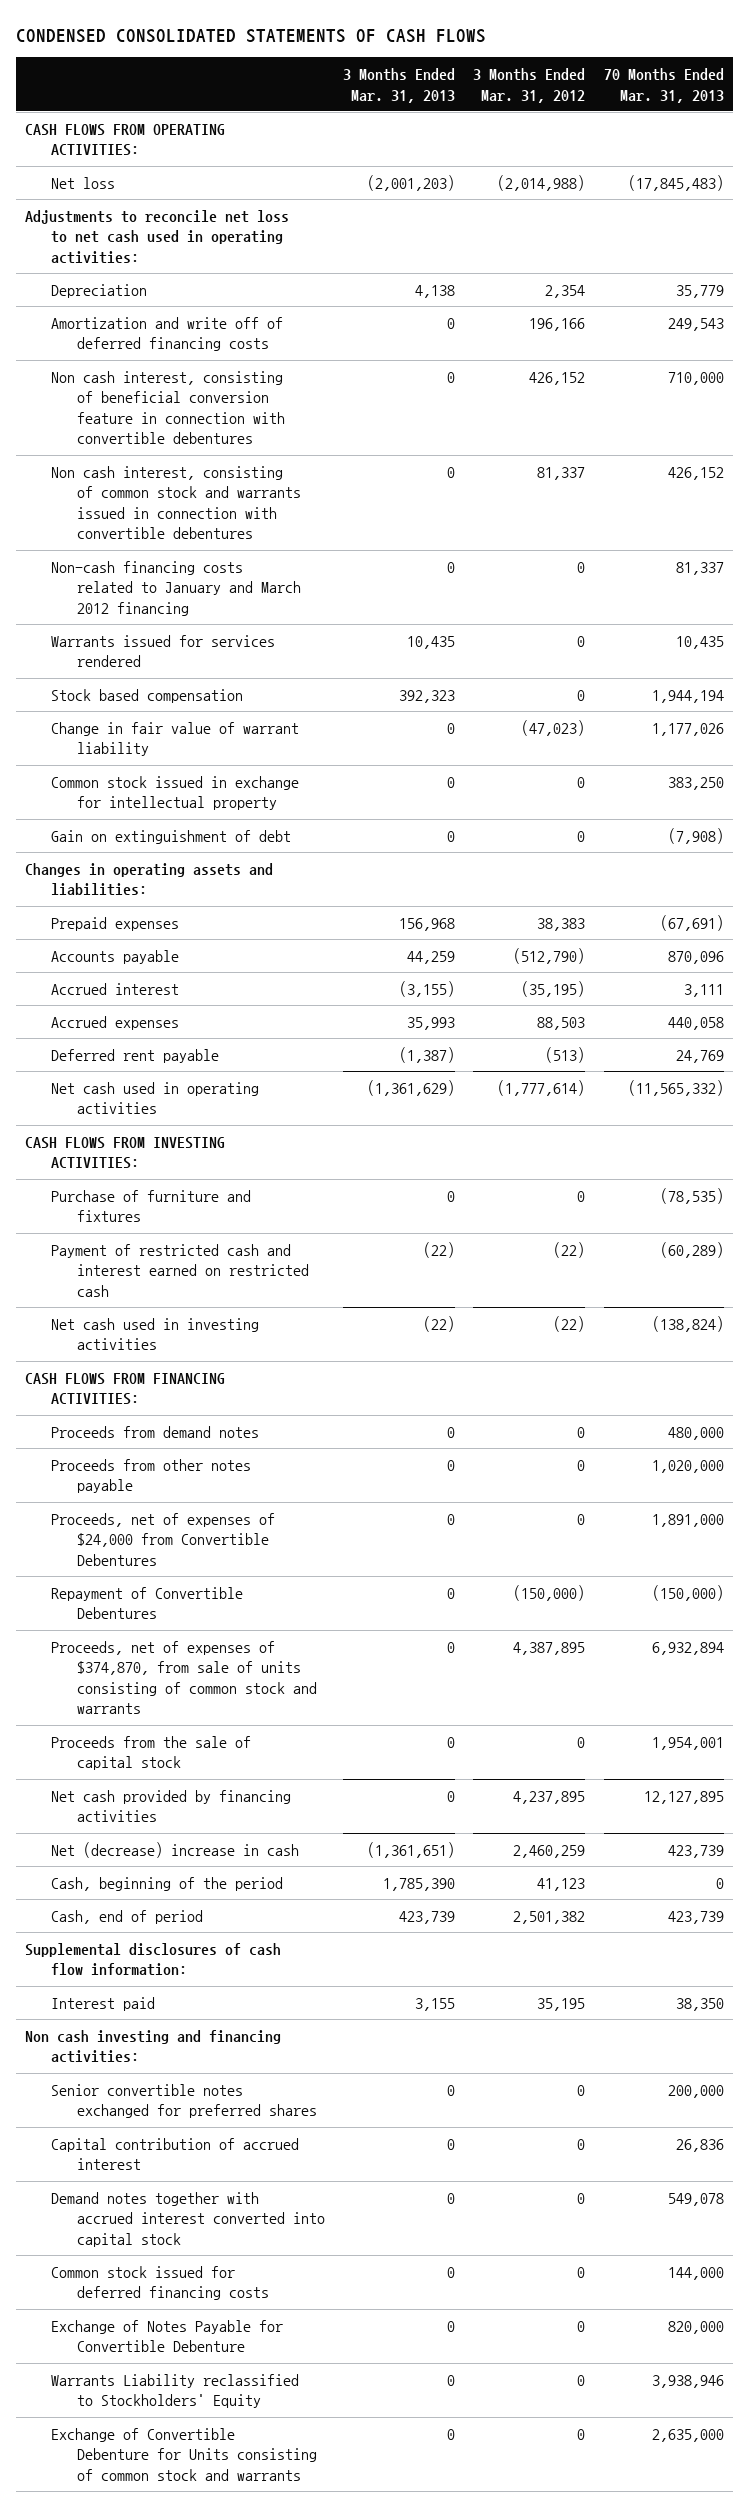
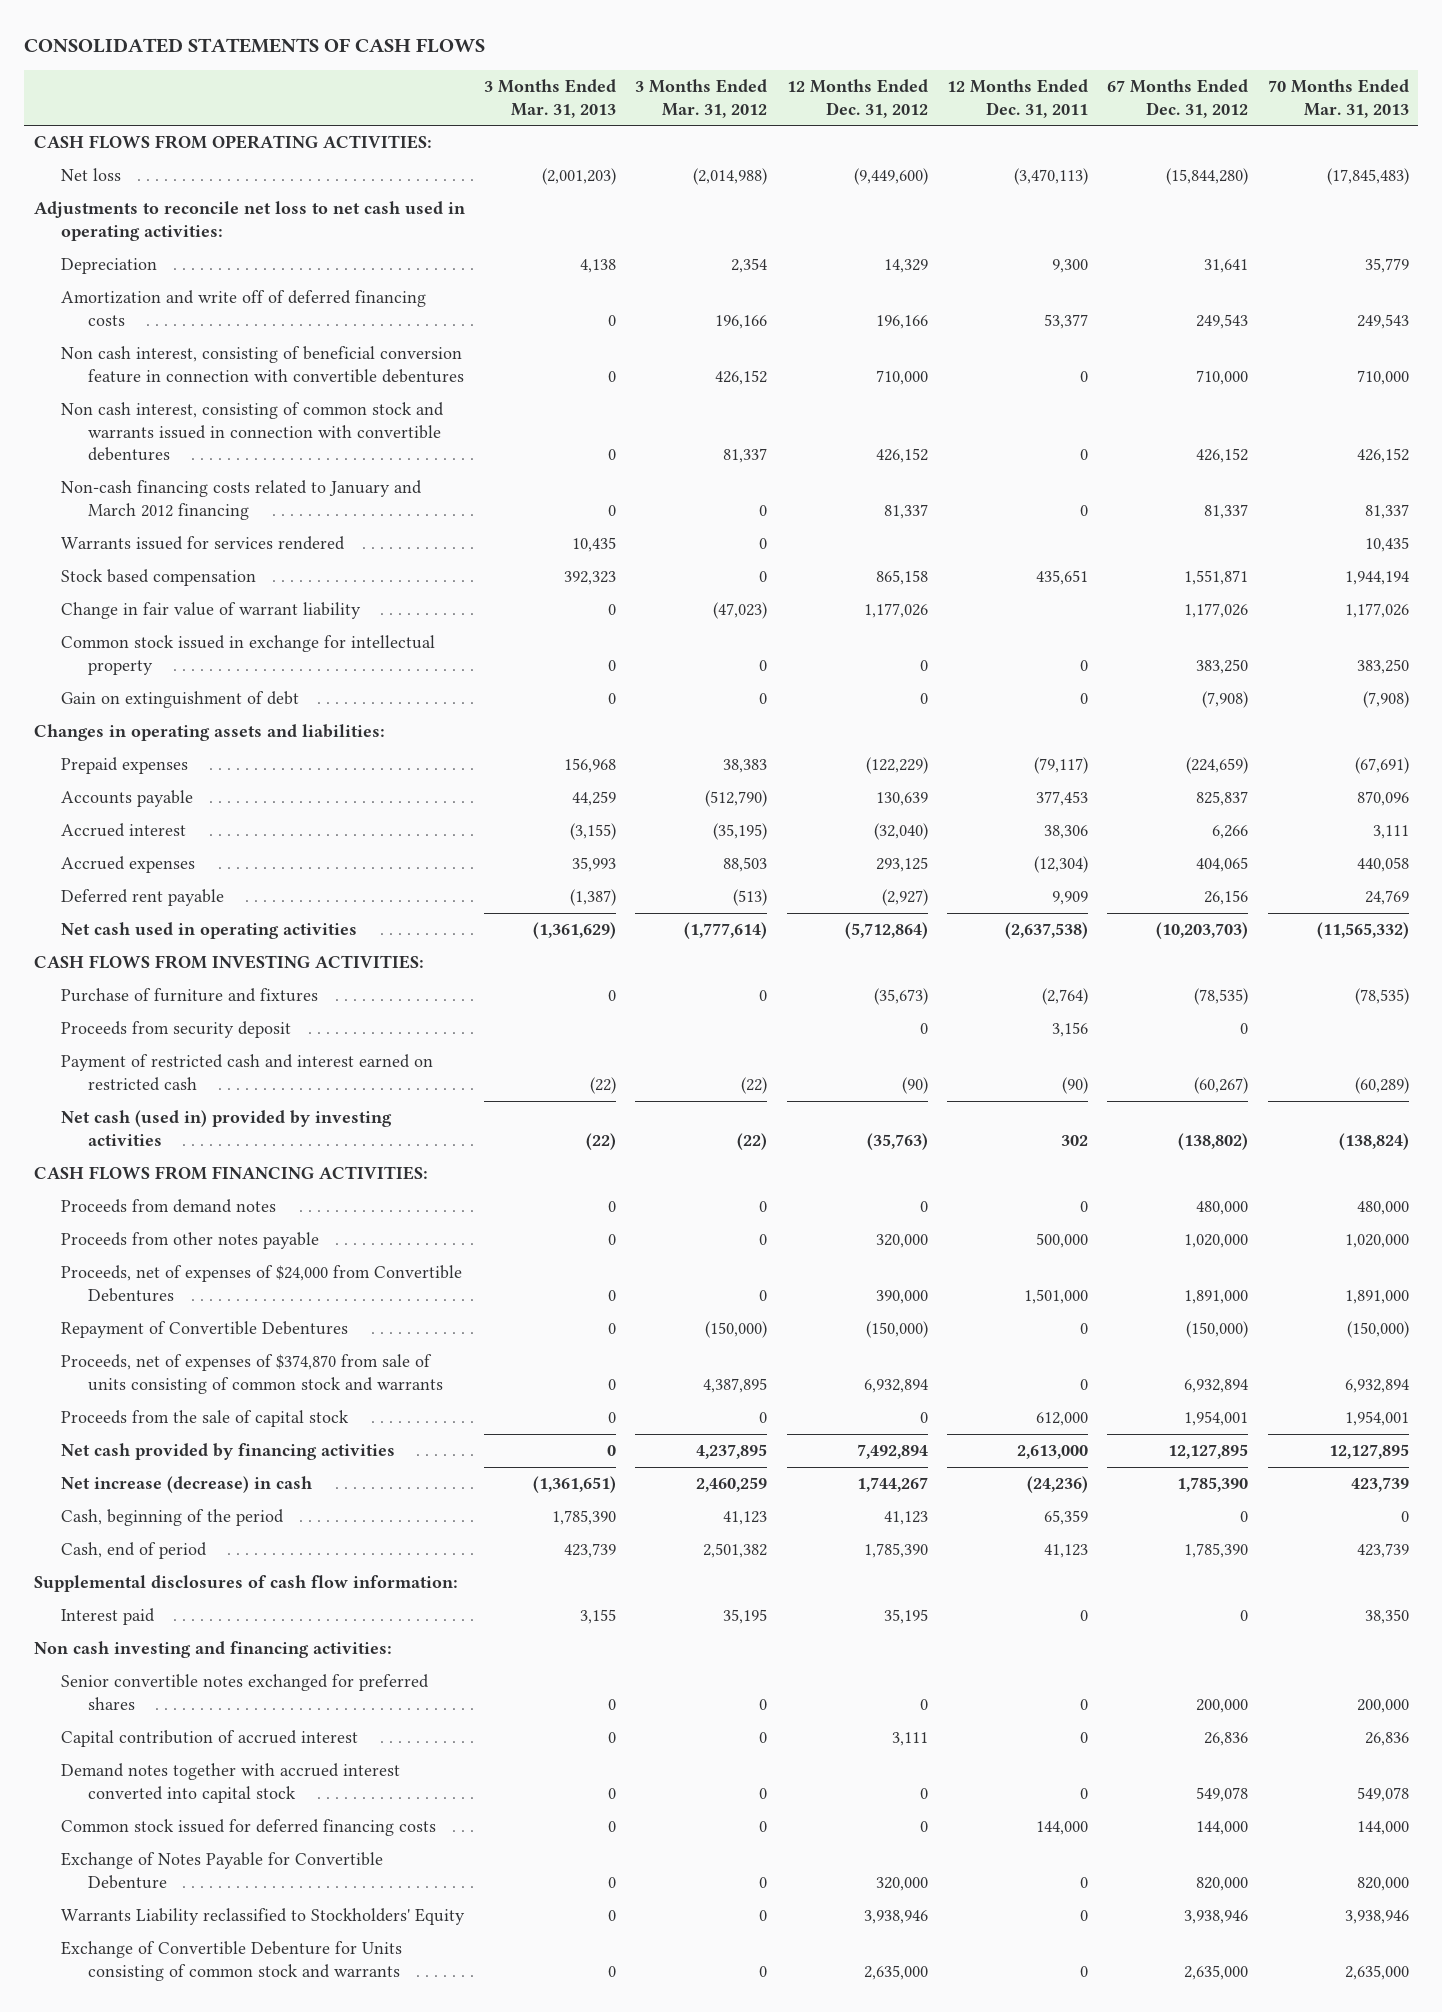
[16,29,487,44] CONDENSED CONSOLIDATED STATEMENTS OF CASH FLOWS -> [23,37,485,53] CONSOLIDATED STATEMENTS OF CASH FLOWS
none -> [786,79,928,118] 12 Months Ended Dec. 31, 2012
none -> [946,79,1088,118] 12 Months Ended Dec. 31, 2011
none -> [1107,79,1249,118] 67 Months Ended Dec. 31, 2012
none -> [60,1021,291,1039] Proceeds from security deposit
[51,1317,260,1351] Net cash used in investing activities -> [60,1110,392,1146] Net cash (used in) provided by investing activities
[51,1640,317,1715] Proceeds, net of expenses of $374,870, from sale of units consisting of common stock and warrants -> [60,1354,444,1394] Proceeds, net of expenses of $374,870 from sale of units consisting of common stock and warrants
[51,1841,300,1858] Net (decrease) increase in cash -> [60,1476,312,1494] Net increase (decrease) in cash

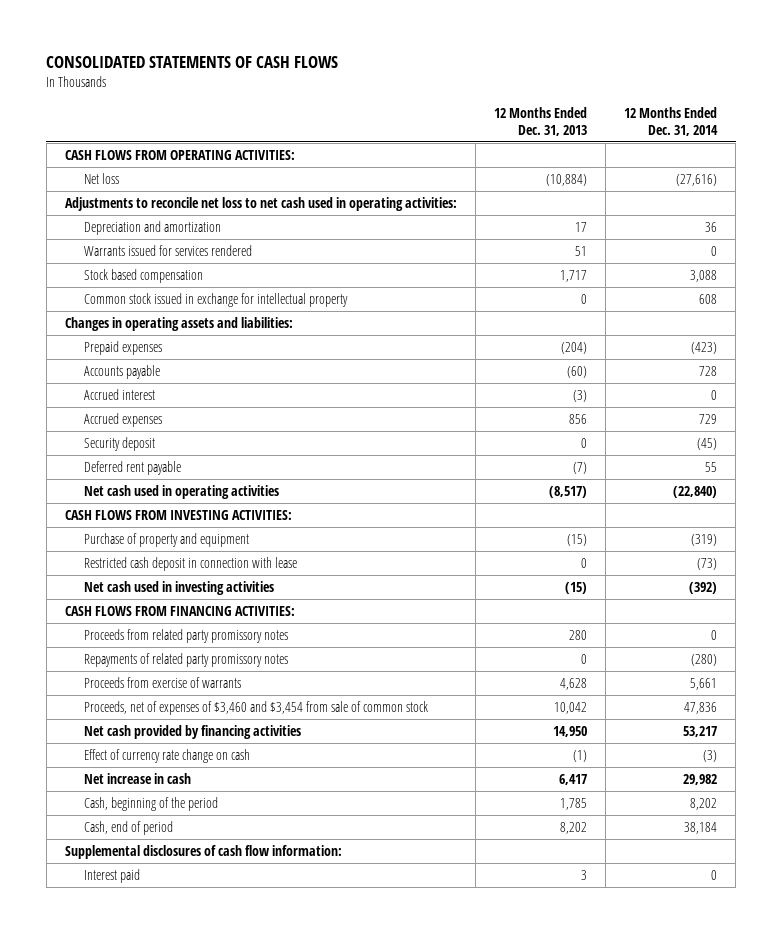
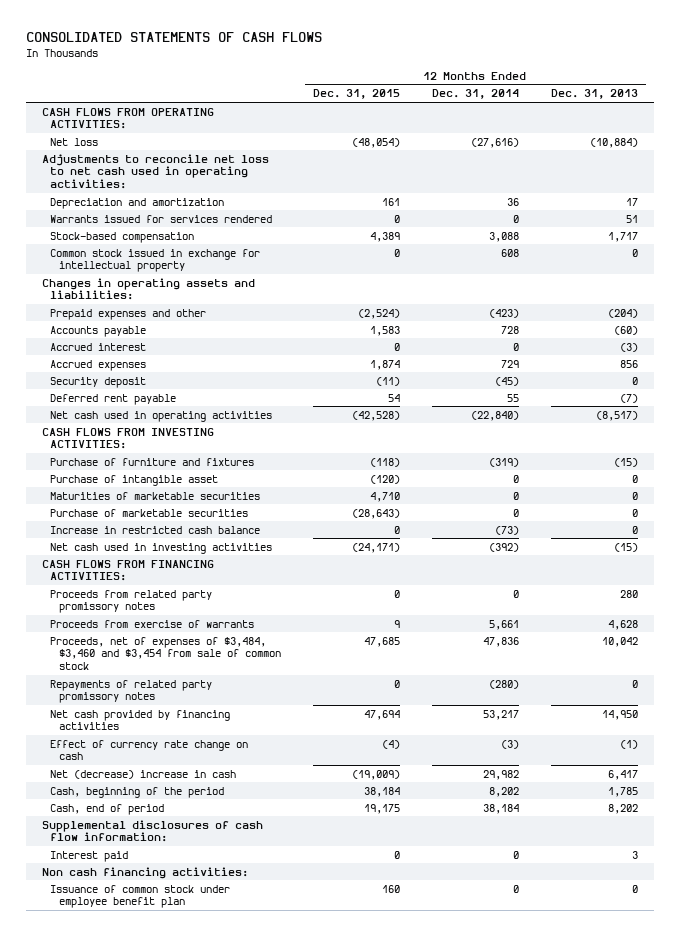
none -> [312,89,400,100] Dec. 31, 2015
[83,268,203,283] Stock based compensation -> [50,231,195,243] Stock-based compensation
[83,340,162,355] Prepaid expenses -> [50,308,207,320] Prepaid expenses and other
[83,532,249,547] Purchase of property and equipment -> [50,457,255,466] Purchase of furniture and fixtures
none -> [50,474,219,486] Purchase of intangible asset
none -> [50,491,261,500] Maturities of marketable securities
none -> [50,508,249,517] Purchase of marketable securities
[83,556,297,571] Restricted cash deposit in connection with lease -> [50,525,261,534] Increase in restricted cash balance
[83,700,428,715] Proceeds, net of expenses of $3,460 and $3,454 from sale of common stock -> [50,636,281,671] Proceeds, net of expenses of $3,484, $3,460 and $3,454 from sale of common stock
[83,652,288,667] Repayments of related party promissory notes -> [50,679,213,704] Repayments of related party promissory notes
[83,772,191,784] Net increase in cash -> [50,769,237,779] Net (decrease) increase in cash
none -> [41,866,248,879] Non cash financing activities:
none -> [50,884,231,909] Issuance of common stock under employee benefit plan

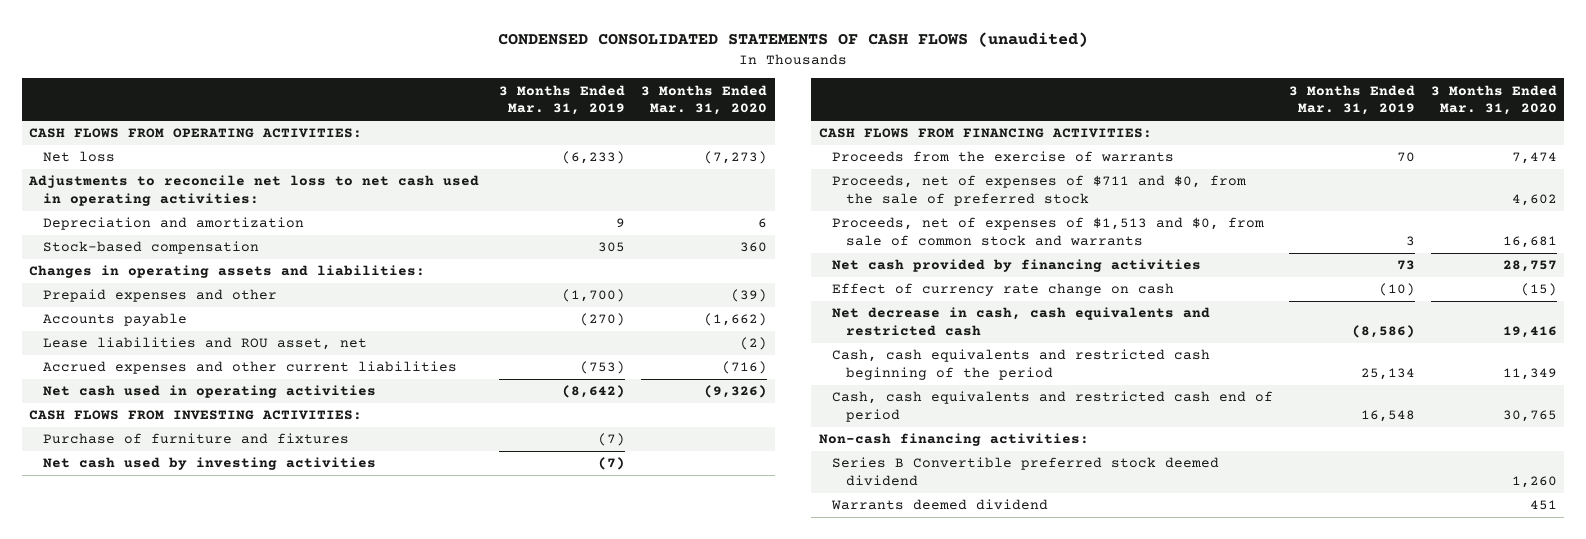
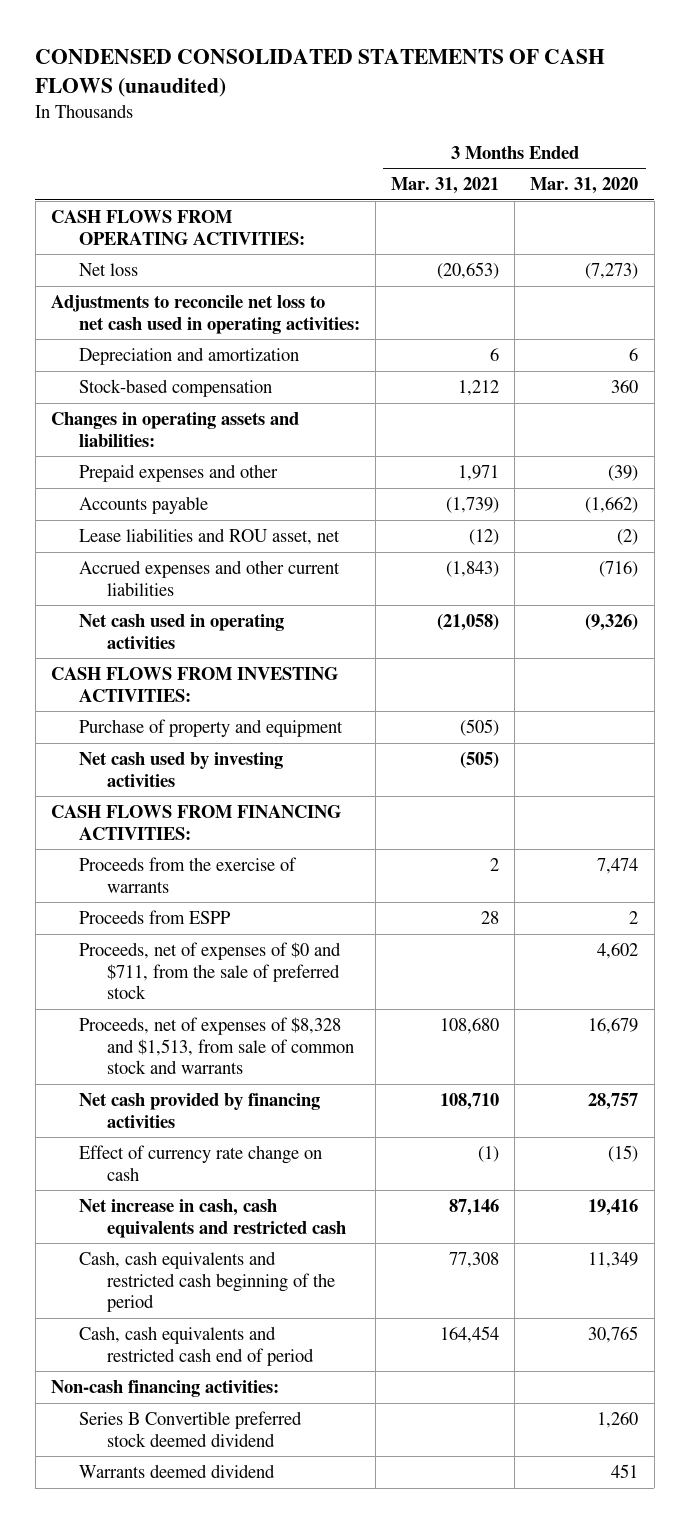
[499,84,626,116] 3 Months Ended Mar. 31, 2019 -> none
none -> [391,177,500,195] Mar. 31, 2021
[42,433,349,445] Purchase of furniture and fixtures -> [79,718,344,737] Purchase of property and equipment
none -> [79,909,232,924] Proceeds from ESPP
[832,175,1247,206] Proceeds, net of expenses of $711 and $0, from the sale of preferred stock -> [79,941,342,1000] Proceeds, net of expenses of $0 and $711, from the sale of preferred stock
[832,217,1265,246] Proceeds, net of expenses of $1,513 and $0, from sale of common stock and warrants -> [79,1016,355,1075] Proceeds, net of expenses of $8,328 and $1,513, from sale of common stock and warrants
[1502,235,1557,248] 16,681 -> [588,1017,639,1034] 16,679
[832,307,1211,336] Net decrease in cash, cash equivalents and restricted cash -> [79,1198,347,1238] Net increase in cash, cash equivalents and restricted cash

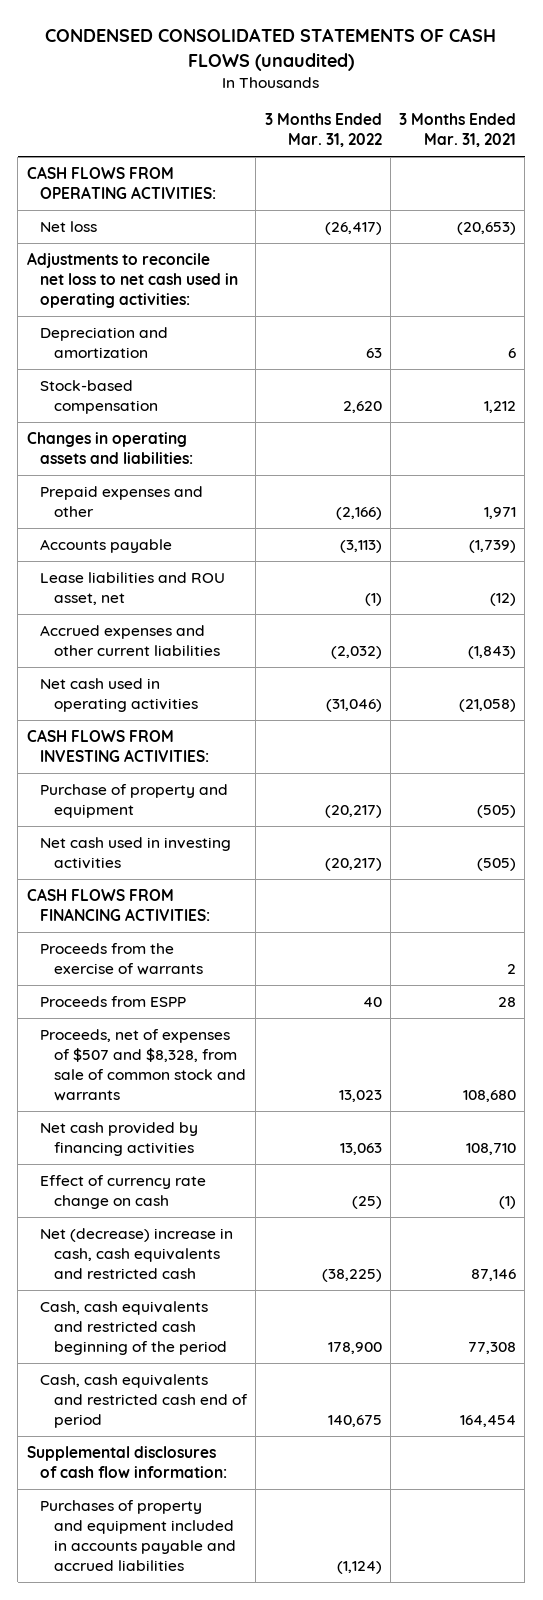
[530,177,639,195] Mar. 31, 2020 -> none
none -> [264,113,382,148] 3 Months Ended Mar. 31, 2022
[79,751,284,787] Net cash used by investing activities -> [40,836,232,869] Net cash used in investing activities
[79,941,342,1000] Proceeds, net of expenses of $0 and $711, from the sale of preferred stock -> none
[79,1016,355,1075] Proceeds, net of expenses of $8,328 and $1,513, from sale of common stock and warrants -> [40,1028,247,1101] Proceeds, net of expenses of $507 and $8,328, from sale of common stock and warrants
[79,1198,347,1238] Net increase in cash, cash equivalents and restricted cash -> [40,1227,234,1279] Net (decrease) increase in cash, cash equivalents and restricted cash
[51,1379,280,1397] Non-cash financing activities: -> none
[79,1410,303,1447] Series B Convertible preferred stock deemed dividend -> none
[79,1463,276,1478] Warrants deemed dividend -> none
none -> [26,1445,228,1478] Supplemental disclosures of cash flow information:
none -> [40,1499,237,1571] Purchases of property and equipment included in accounts payable and accrued liabilities

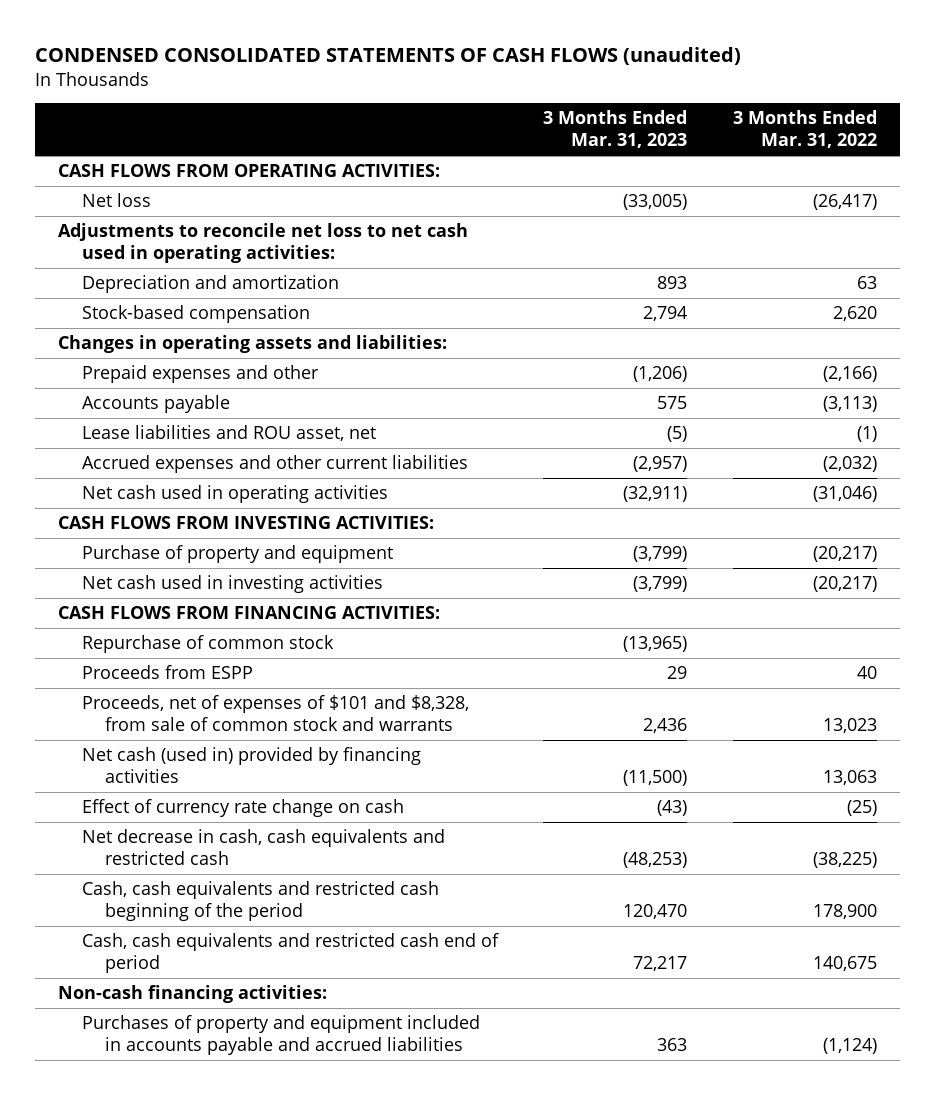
[399,113,517,148] 3 Months Ended Mar. 31, 2021 -> none
none -> [543,110,688,149] 3 Months Ended Mar. 31, 2023
[40,942,204,975] Proceeds from the exercise of warrants -> none
none -> [81,635,334,654] Repurchase of common stock
[40,1028,247,1101] Proceeds, net of expenses of $507 and $8,328, from sale of common stock and warrants -> [81,695,469,732] Proceeds, net of expenses of $101 and $8,328, from sale of common stock and warrants
[40,1121,199,1156] Net cash provided by financing activities -> [81,747,421,784] Net cash (used in) provided by financing activities
[40,1227,234,1279] Net (decrease) increase in cash, cash equivalents and restricted cash -> [81,829,445,866] Net decrease in cash, cash equivalents and restricted cash
[26,1445,228,1478] Supplemental disclosures of cash flow information: -> none
none -> [57,985,327,1004] Non-cash financing activities:

